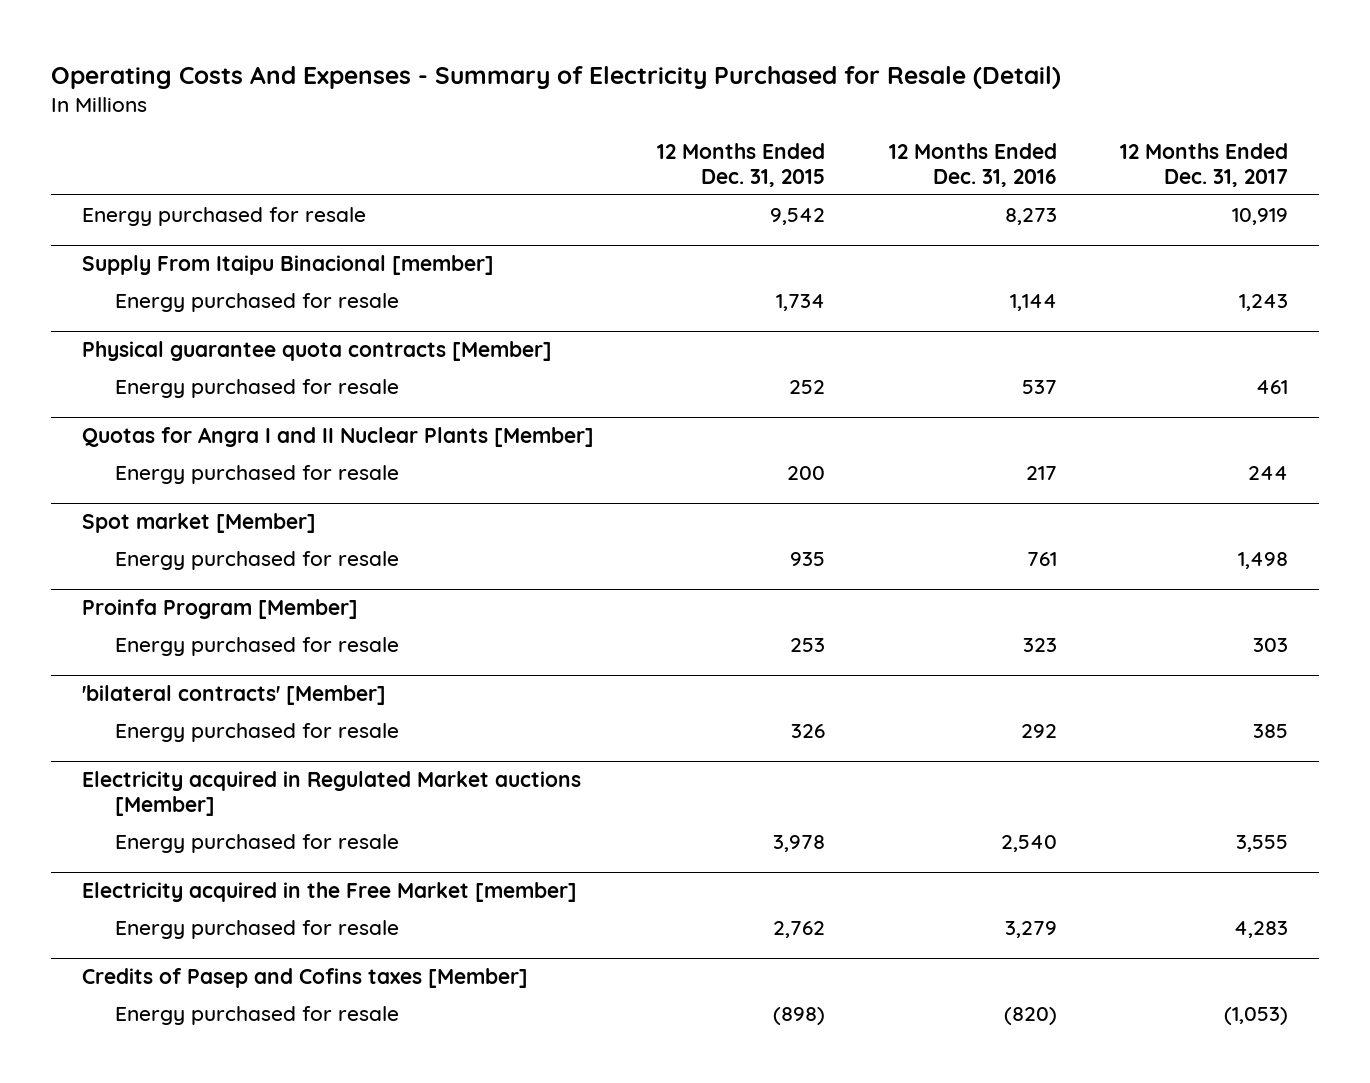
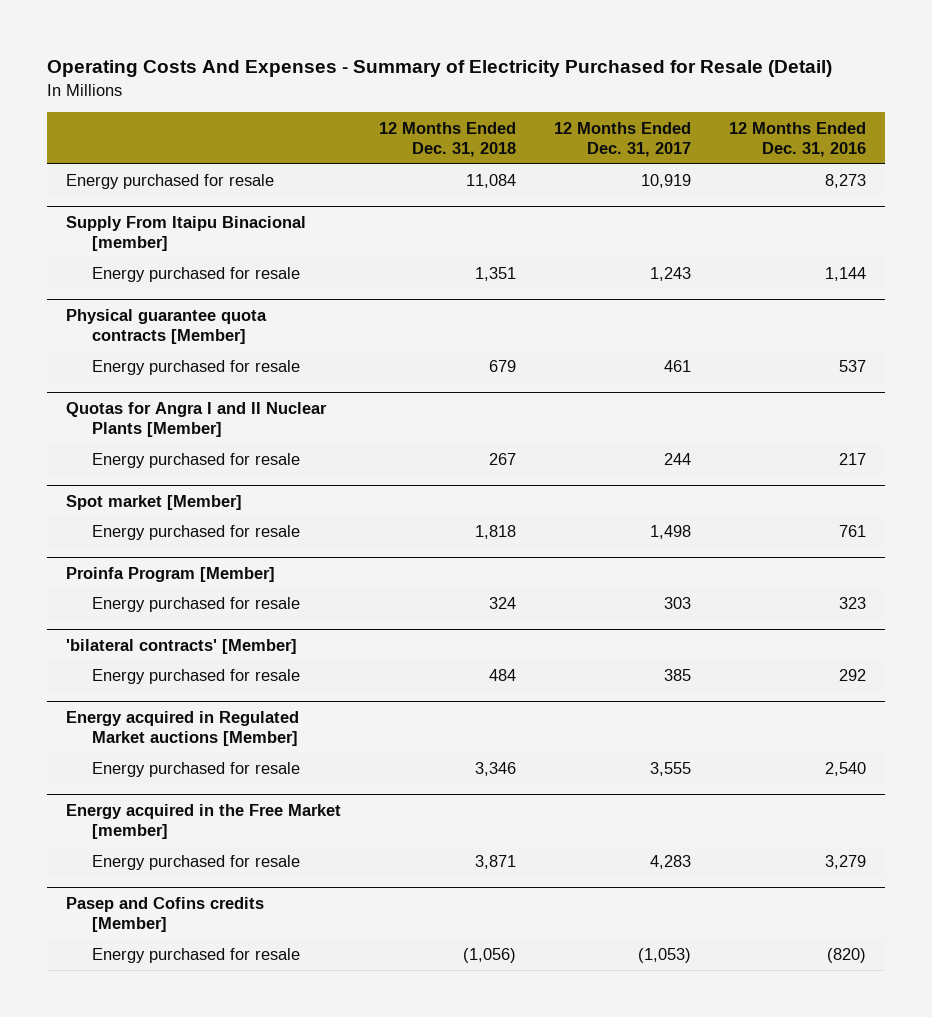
[657,143,826,187] 12 Months Ended Dec. 31, 2015 -> none
none -> [379,121,517,158] 12 Months Ended Dec. 31, 2018
[82,771,582,817] Electricity acquired in Regulated Market auctions [Member] -> [66,710,300,746] Energy acquired in Regulated Market auctions [Member]
[82,882,578,903] Electricity acquired in the Free Market [member] -> [66,803,342,839] Energy acquired in the Free Market [member]
[82,968,529,989] Credits of Pasep and Cofins taxes [Member] -> [66,896,265,932] Pasep and Cofins credits [Member]

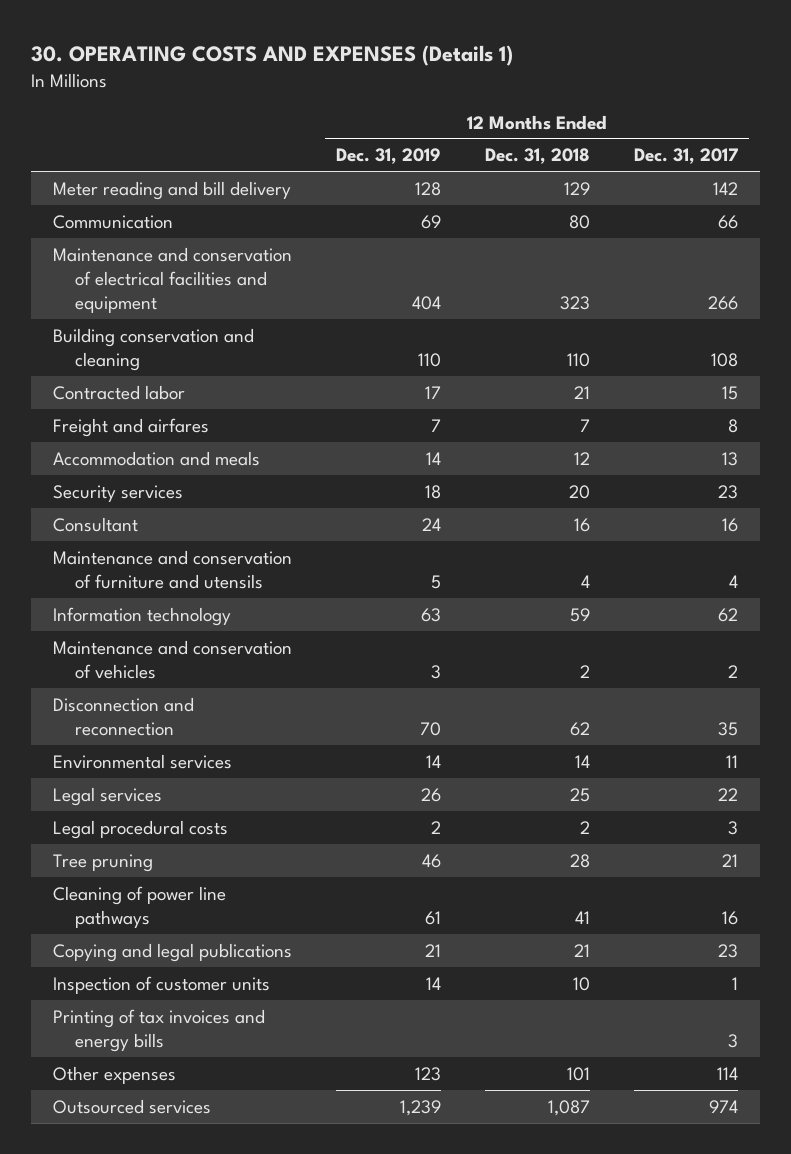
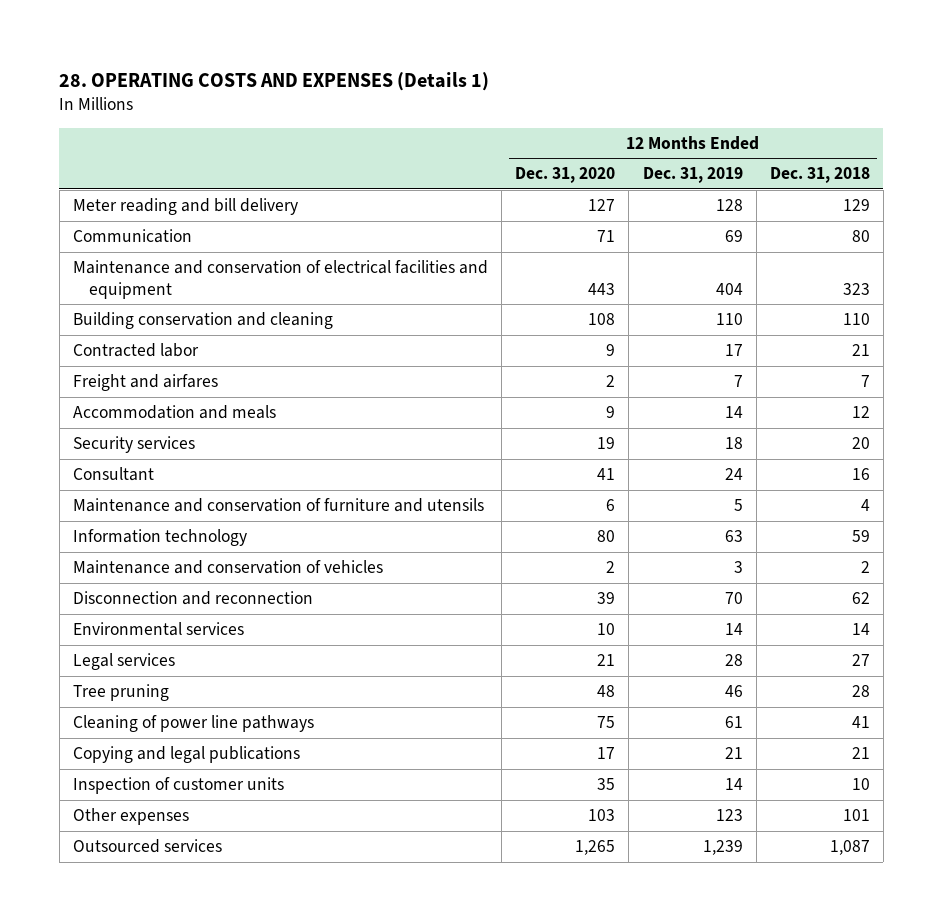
[31,45,514,67] 30. OPERATING COSTS AND EXPENSES (Details 1) -> [59,71,490,91] 28. OPERATING COSTS AND EXPENSES (Details 1)
[633,148,738,165] Dec. 31, 2017 -> none
none -> [515,167,616,184] Dec. 31, 2020
[53,819,229,839] Legal procedural costs -> none
[421,787,442,802] 26 -> [724,654,743,667] 28
[569,787,590,802] 25 -> [851,654,870,667] 27
[53,1008,266,1052] Printing of tax invoices and energy bills -> none

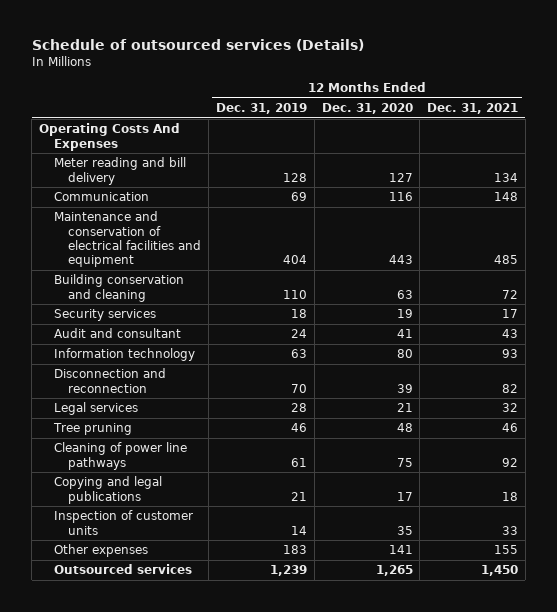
[59,71,490,91] 28. OPERATING COSTS AND EXPENSES (Details 1) -> [31,38,364,51] Schedule of outsourced services (Details)
[769,167,870,184] Dec. 31, 2018 -> none
none -> [427,103,519,115] Dec. 31, 2021
none -> [38,123,180,151] Operating Costs And Expenses
[597,230,616,243] 71 -> [388,192,413,202] 116
[73,343,200,358] Contracted labor -> none
[73,374,219,392] Freight and airfares -> none
[73,405,277,420] Accommodation and meals -> none
[588,313,616,326] 108 -> [396,289,413,299] 63
[73,498,485,513] Maintenance and conservation of furniture and utensils -> none
[73,467,155,482] Consultant -> [53,328,181,339] Audit and consultant
[73,560,384,575] Maintenance and conservation of vehicles -> none
[73,622,245,637] Environmental services -> none
[588,809,616,822] 103 -> [388,545,413,555] 141
[715,809,743,822] 123 -> [282,545,307,555] 183

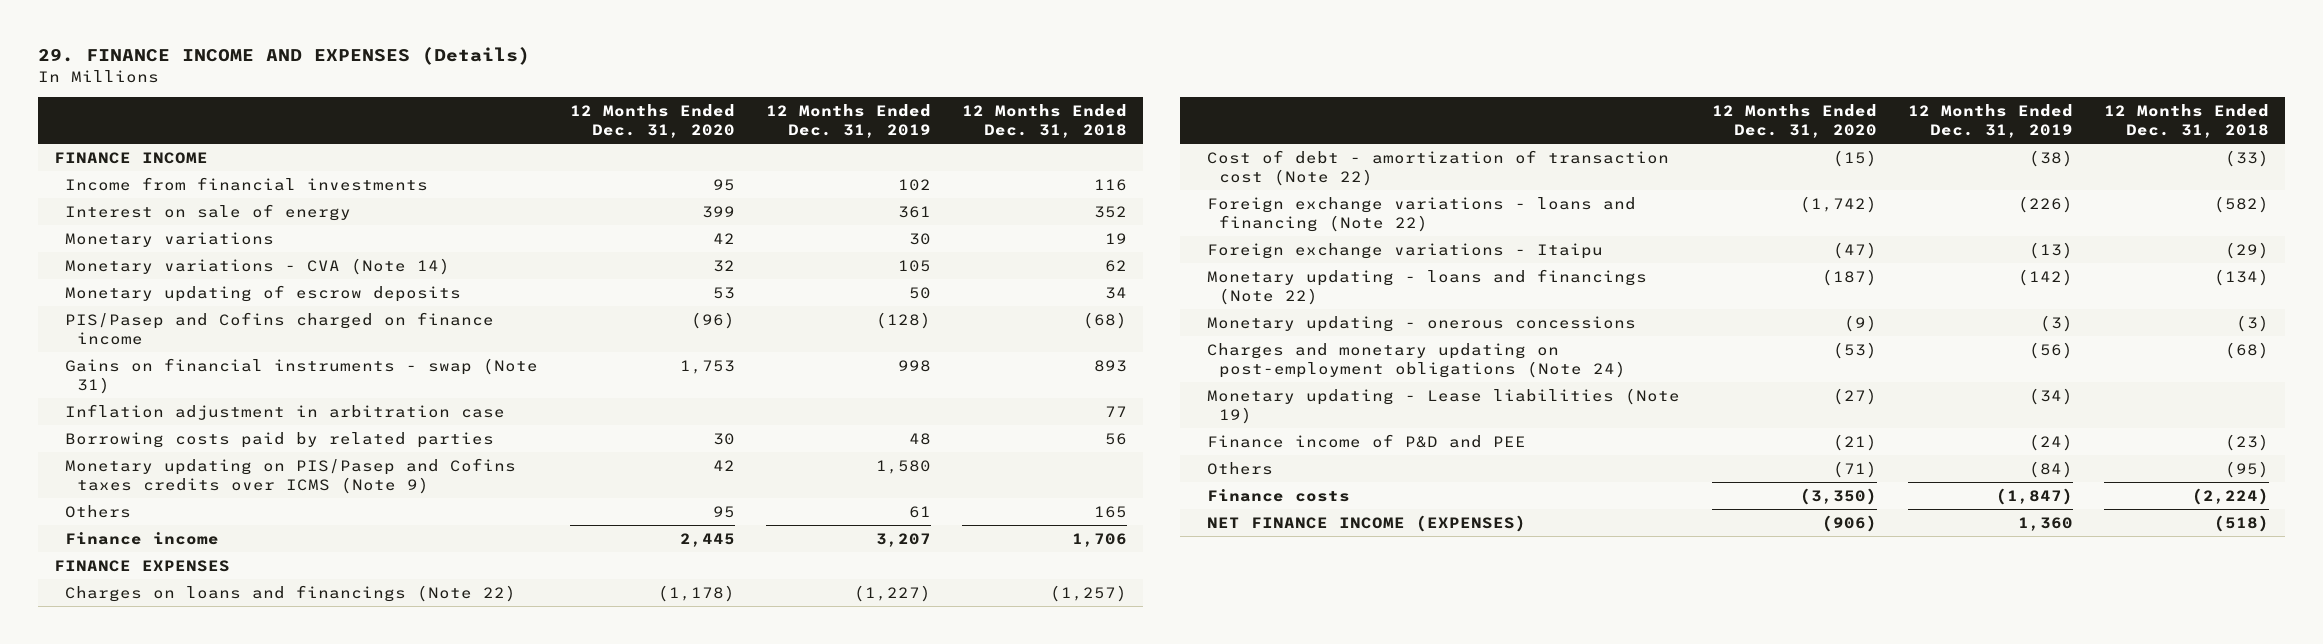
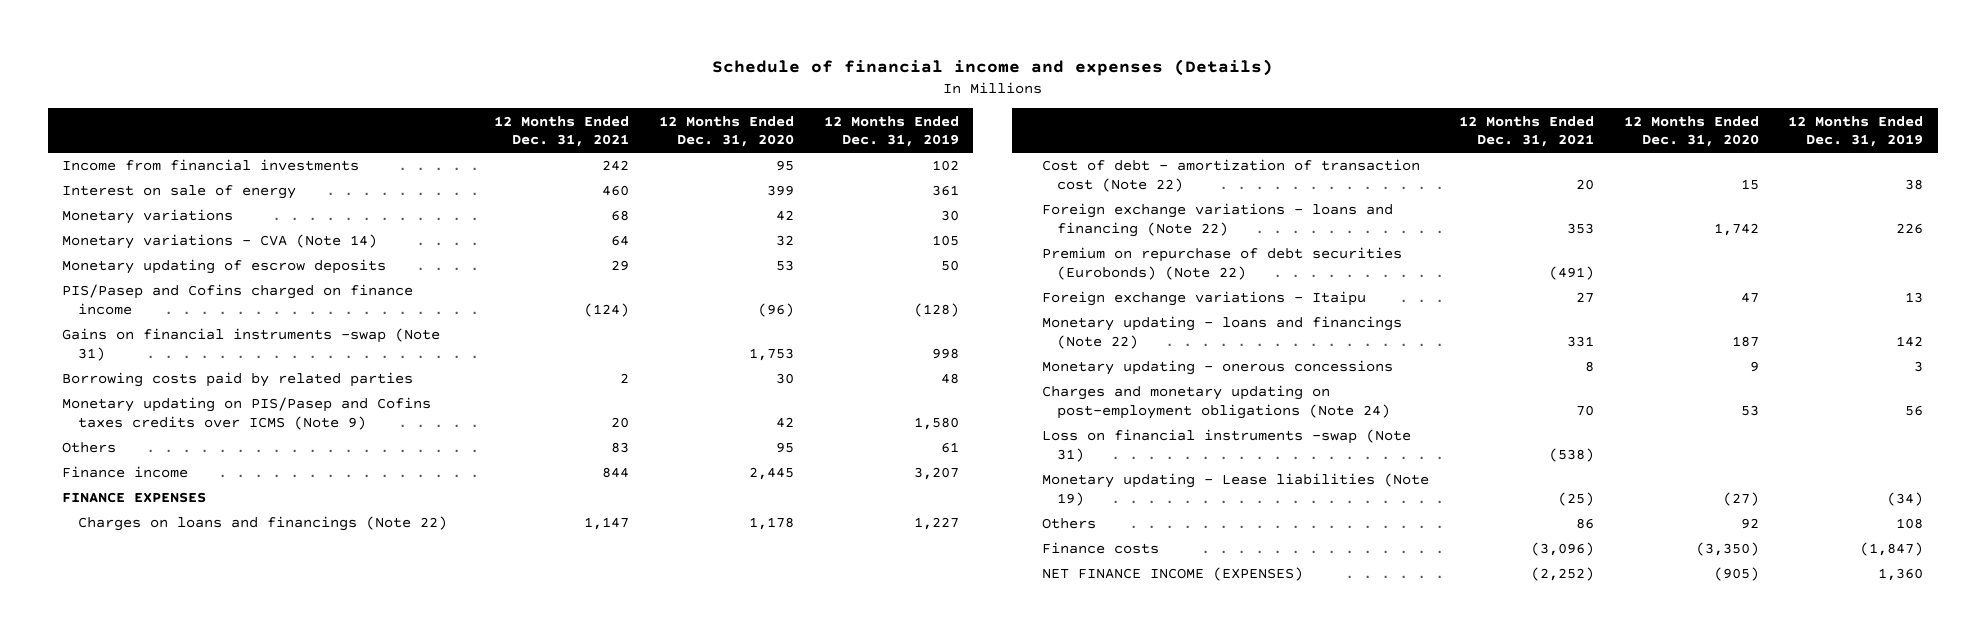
[38,47,531,66] 29. FINANCE INCOME AND EXPENSES (Details) -> [711,58,1273,76] Schedule of financial income and expenses (Details)
[962,103,1128,138] 12 Months Ended Dec. 31, 2018 -> none
none -> [494,115,630,148] 12 Months Ended Dec. 31, 2021
[53,151,208,164] FINANCE INCOME -> none
[65,403,506,420] Inflation adjustment in arbitration case -> none
[65,357,539,394] Gains on financial instruments - swap (Note 31) -> [62,328,441,362] Gains on financial instruments -swap (Note 31)
[657,584,735,602] (1,178) -> [748,517,794,531] 1,178
[853,584,931,602] (1,227) -> [913,517,959,531] 1,227
[1832,149,1877,167] (15) -> [1740,179,1759,191] 15
[2028,149,2073,167] (38) -> [1905,179,1924,191] 38
[1799,195,1877,213] (1,742) -> [1713,223,1759,237] 1,742
[2017,195,2073,213] (226) -> [1896,223,1924,235] 226
none -> [1042,247,1403,281] Premium on repurchase of debt securities (Eurobonds) (Note 22)
[1832,241,1877,259] (47) -> [1740,292,1759,304] 47
[2028,241,2073,259] (13) -> [1905,292,1924,304] 13
[1821,268,1877,286] (187) -> [1731,336,1759,348] 187
[2017,268,2073,286] (142) -> [1896,336,1924,348] 142
[1843,314,1877,332] (9) -> [1749,361,1759,373] 9
[2039,314,2073,332] (3) -> [1914,361,1924,373] 3
[1832,341,1877,359] (53) -> [1740,405,1759,417] 53
[2028,341,2073,359] (56) -> [1905,405,1924,417] 56
none -> [1042,429,1412,463] Loss on financial instruments -swap (Note 31)
[1207,433,1527,448] Finance income of P&D and PEE -> none
[1832,460,1877,478] (71) -> [1740,518,1759,530] 92
[2028,460,2073,478] (84) -> [1896,518,1924,530] 108
[1821,514,1877,532] (906) -> [1713,567,1759,582] (905)

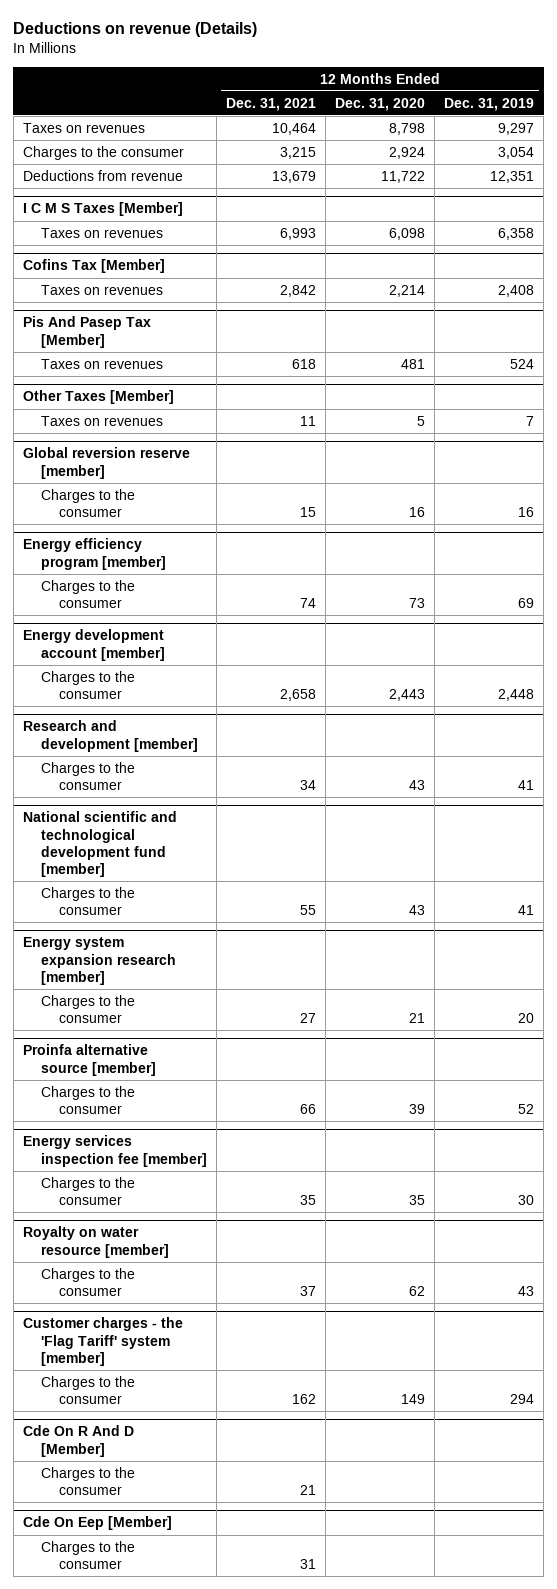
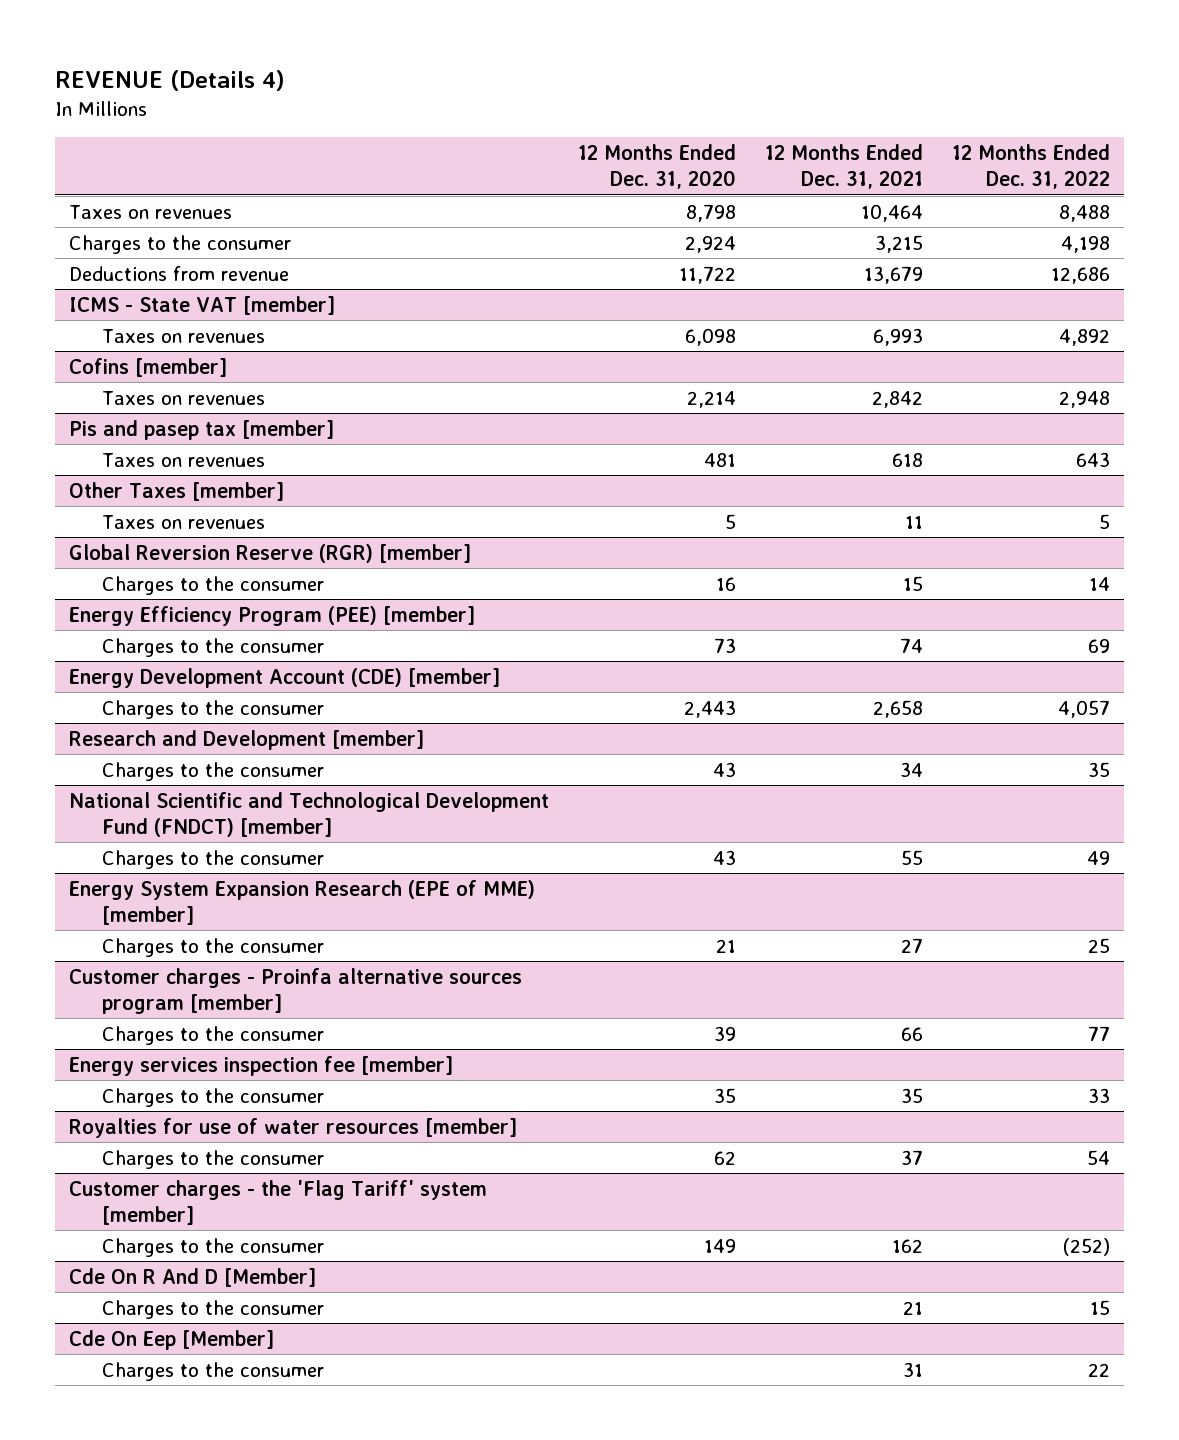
[13,22,258,38] Deductions on revenue (Details) -> [54,69,285,91] REVENUE (Details 4)
[444,97,535,111] Dec. 31, 2019 -> none
none -> [951,144,1110,190] 12 Months Ended Dec. 31, 2022
[22,202,183,217] I C M S Taxes [Member] -> [69,295,336,315] ICMS - State VAT [member]
[22,259,165,274] Cofins Tax [Member] -> [69,357,228,377] Cofins [member]
[22,316,151,348] Pis And Pasep Tax [Member] -> [69,419,335,440] Pis and pasep tax [member]
[22,390,174,405] Other Taxes [Member] -> [69,481,285,501] Other Taxes [member]
[22,447,190,479] Global reversion reserve [member] -> [69,543,472,563] Global Reversion Reserve (RGR) [member]
[22,538,166,570] Energy efficiency program [member] -> [69,605,476,626] Energy Efficiency Program (PEE) [member]
[22,629,165,661] Energy development account [member] -> [69,667,501,688] Energy Development Account (CDE) [member]
[22,720,198,752] Research and development [member] -> [69,729,425,750] Research and Development [member]
[22,811,177,877] National scientific and technological development fund [member] -> [69,791,550,838] National Scientific and Technological Development Fund (FNDCT) [member]
[22,937,176,985] Energy system expansion research [member] -> [69,879,536,926] Energy System Expansion Research (EPE of MME) [member]
[22,1044,156,1076] Proinfa alternative source [member] -> [69,967,523,1015] Customer charges - Proinfa alternative sources program [member]
[22,1226,169,1258] Royalty on water resource [member] -> [69,1117,518,1138] Royalties for use of water resources [member]

